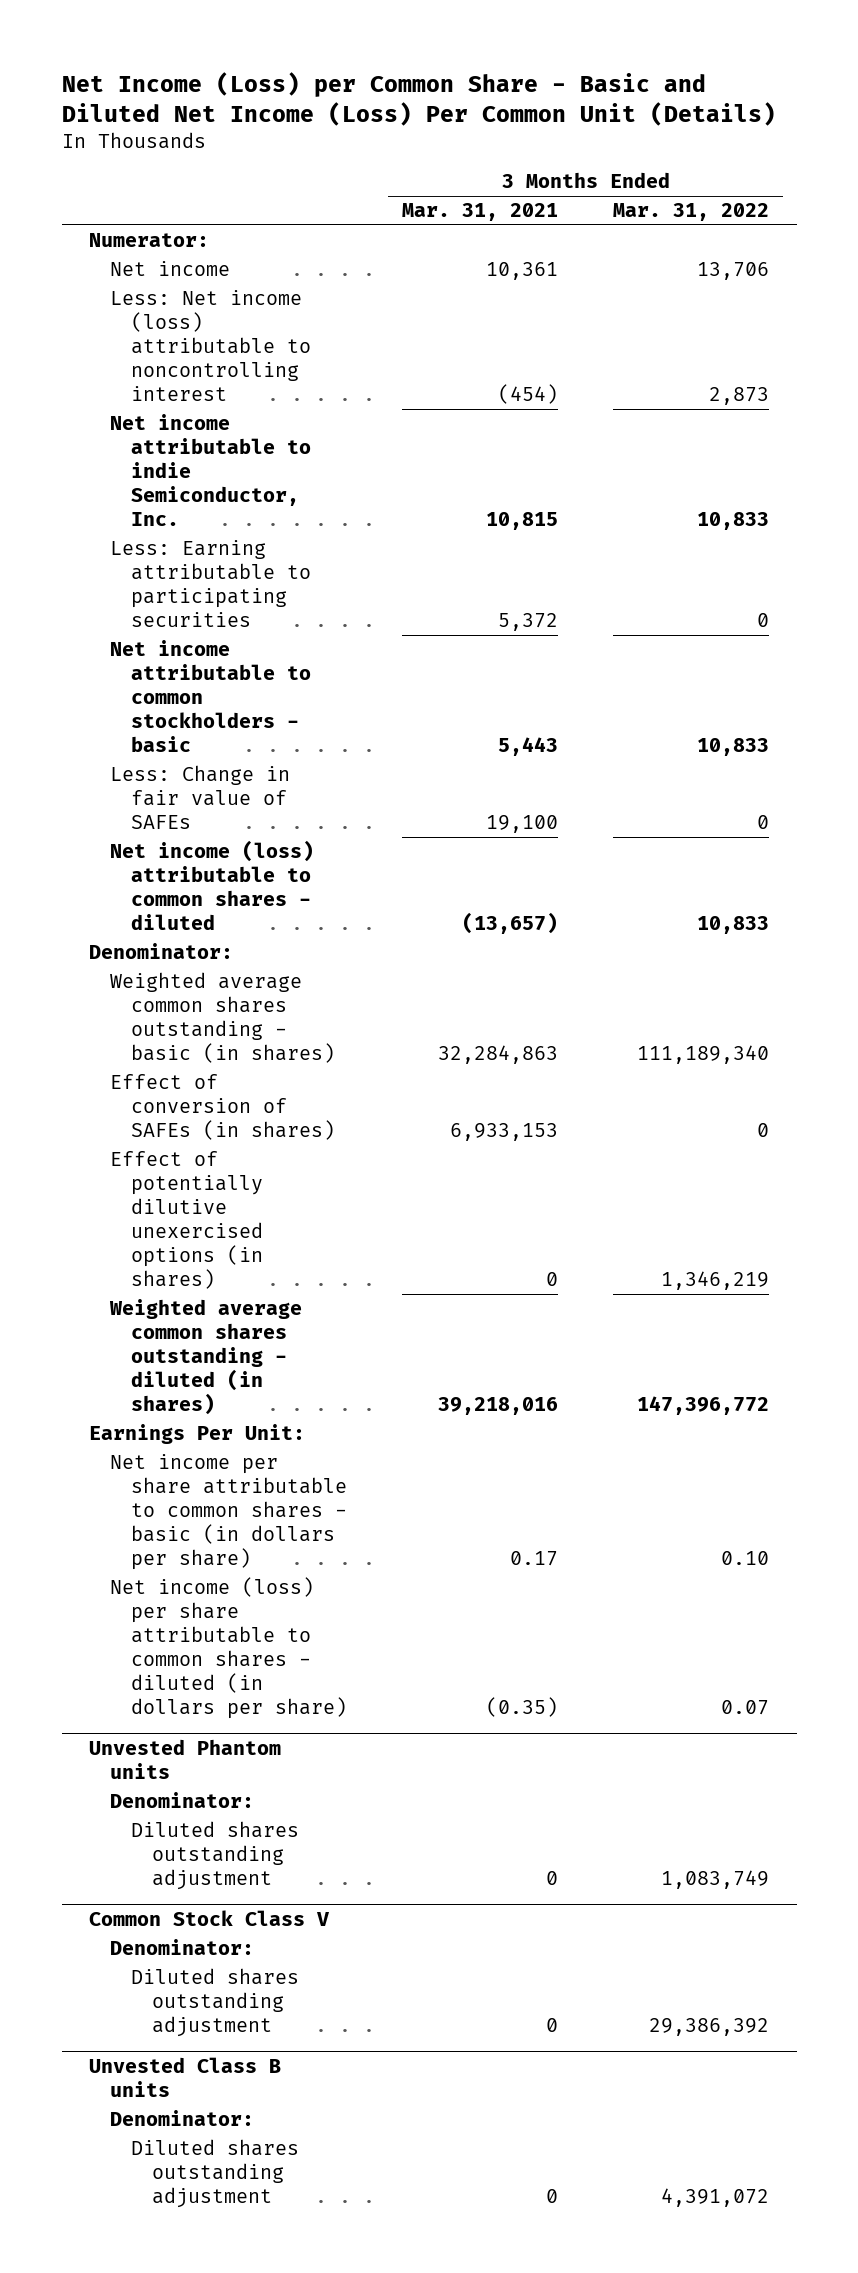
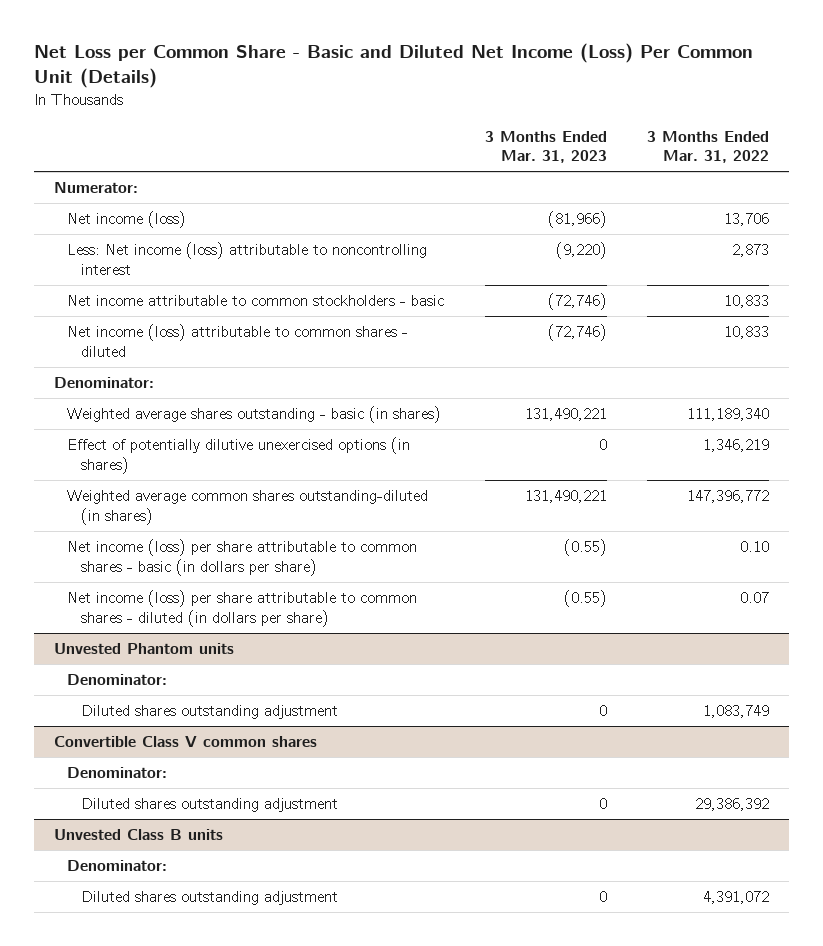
[61,71,776,126] Net Income (Loss) per Common Share - Basic and Diluted Net Income (Loss) Per Common Unit (Details) -> [33,43,753,89] Net Loss per Common Share - Basic and Diluted Net Income (Loss) Per Common Unit (Details)
[402,203,559,222] Mar. 31, 2021 -> none
none -> [484,130,607,164] 3 Months Ended Mar. 31, 2023
[110,261,231,277] Net income -> [67,211,187,229] Net income (loss)
[110,414,312,527] Net income attributable to indie Semiconductor, Inc. -> none
[110,540,312,628] Less: Earning attributable to participating securities -> none
[110,765,291,830] Less: Change in fair value of SAFEs -> none
[110,1074,336,1141] Effect of conversion of SAFEs (in shares) -> none
[110,972,336,1064] Weighted average common shares outstanding - basic (in shares) -> [67,406,442,424] Weighted average shares outstanding - basic (in shares)
[88,1424,305,1445] Earnings Per Unit: -> none
[109,1299,303,1416] Weighted average common shares outstanding - diluted (in shares) -> [67,490,429,525] Weighted average common shares outstanding-diluted (in shares)
[110,1454,348,1571] Net income per share attributable to common shares - basic (in dollars per share) -> [67,539,418,576] Net income (loss) per share attributable to common shares - basic (in dollars per share)
[88,1910,330,1927] Common Stock Class V -> [53,736,317,748] Convertible Class V common shares

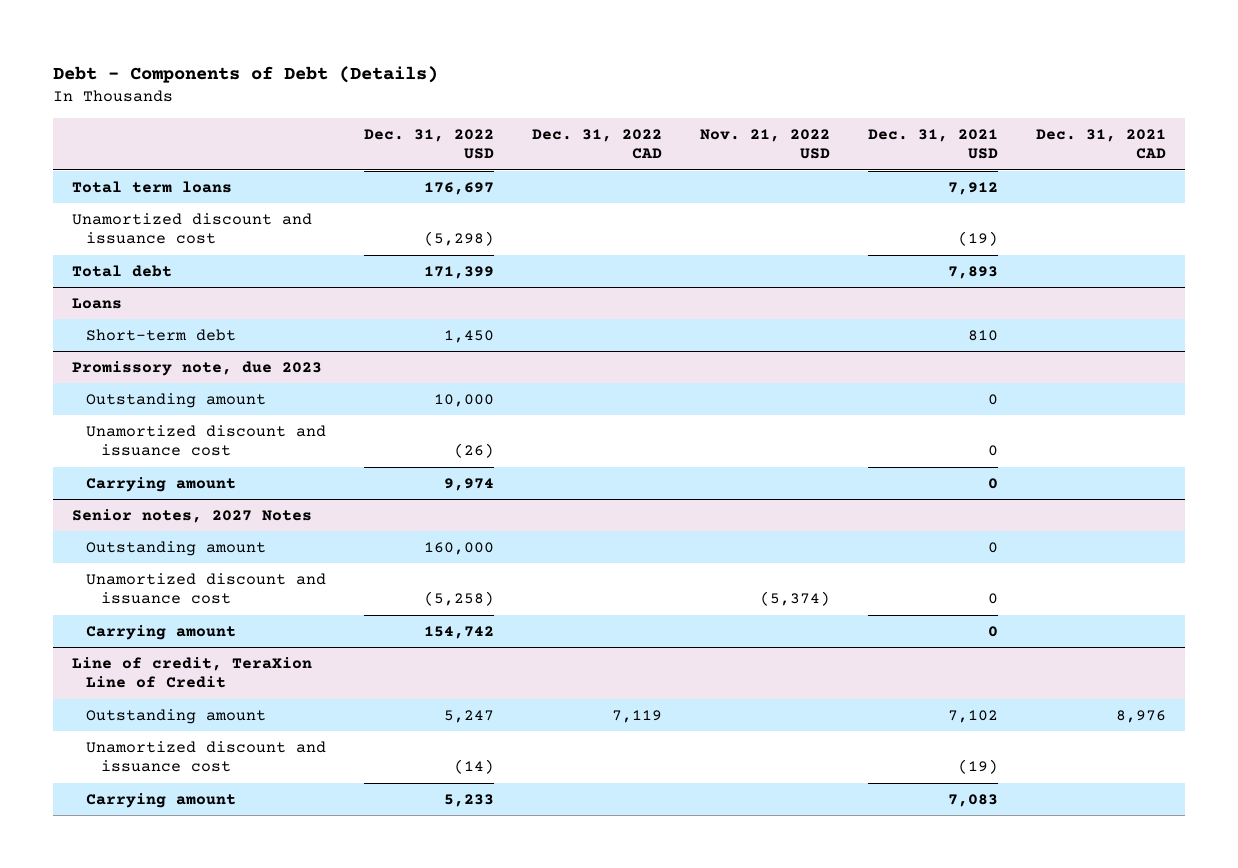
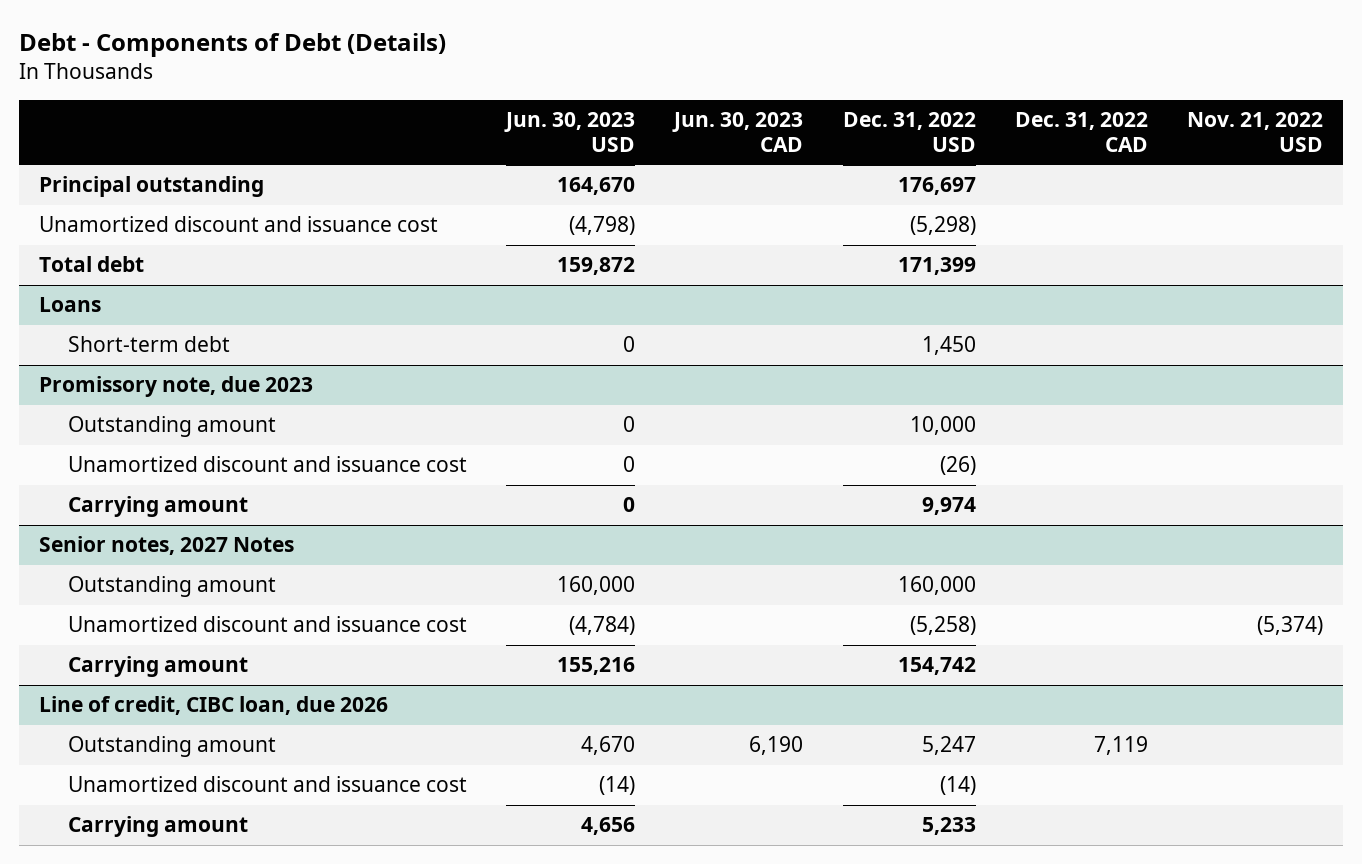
[868,128,999,160] Dec. 31, 2021 USD -> none
[1036,128,1167,160] Dec. 31, 2021 CAD -> none
none -> [504,112,636,152] Jun. 30, 2023 USD
none -> [672,112,804,152] Jun. 30, 2023 CAD
[72,180,233,193] Total term loans -> [38,176,264,198] Principal outstanding
[72,656,313,689] Line of credit, TeraXion Line of Credit -> none
none -> [38,696,388,716] Line of credit, CIBC loan, due 2026

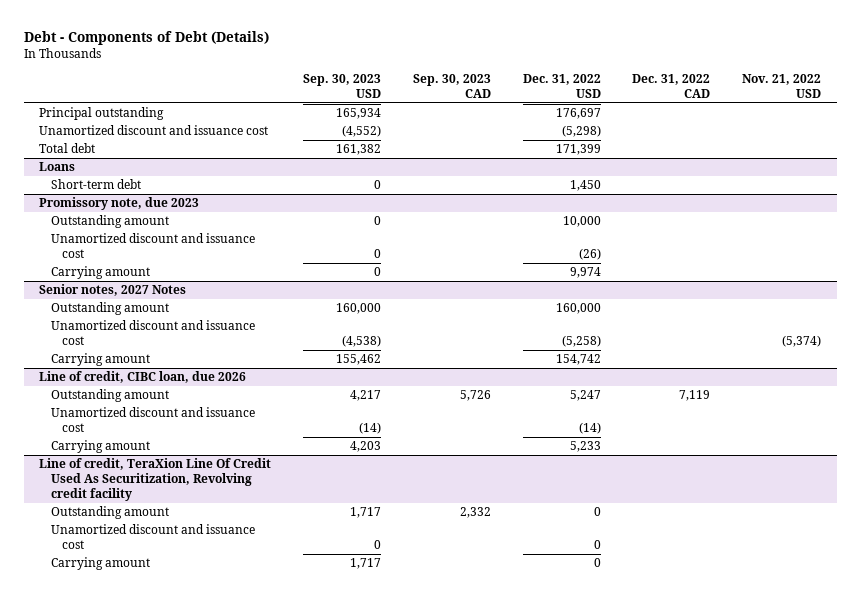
[504,112,636,152] Jun. 30, 2023 USD -> none
[672,112,804,152] Jun. 30, 2023 CAD -> none
none -> [303,73,382,98] Sep. 30, 2023 USD
none -> [412,73,491,98] Sep. 30, 2023 CAD
none -> [39,458,272,502] Line of credit, TeraXion Line Of Credit Used As Securitization, Revolving credit facility
none -> [50,506,169,520] Outstanding amount
none -> [50,524,255,550] Unamortized discount and issuance cost
none -> [50,557,150,571] Carrying amount

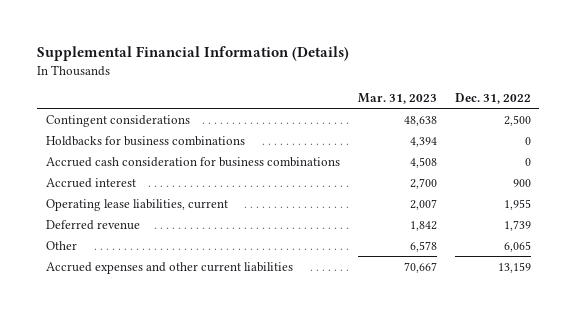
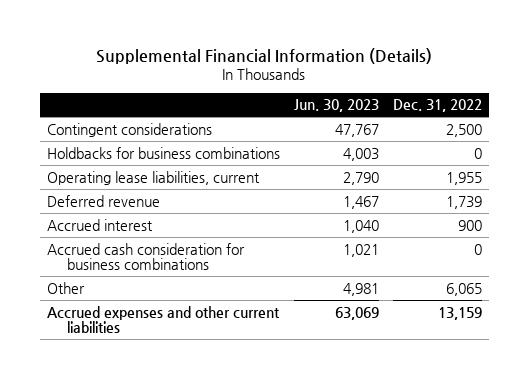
[357,93,437,105] Mar. 31, 2023 -> none
none -> [293,99,379,113] Jun. 30, 2023
[45,177,136,188] Accrued interest -> [46,218,153,231] Accrued interest
[45,156,340,167] Accrued cash consideration for business combinations -> [46,242,245,271] Accrued cash consideration for business combinations

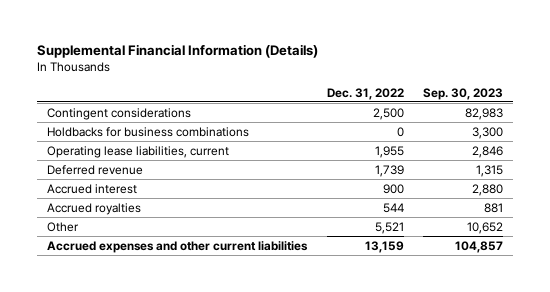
[293,99,379,113] Jun. 30, 2023 -> none
none -> [423,87,504,100] Sep. 30, 2023
[46,242,245,271] Accrued cash consideration for business combinations -> none
none -> [46,202,141,215] Accrued royalties
[445,282,482,296] 6,065 -> [374,221,404,234] 5,521

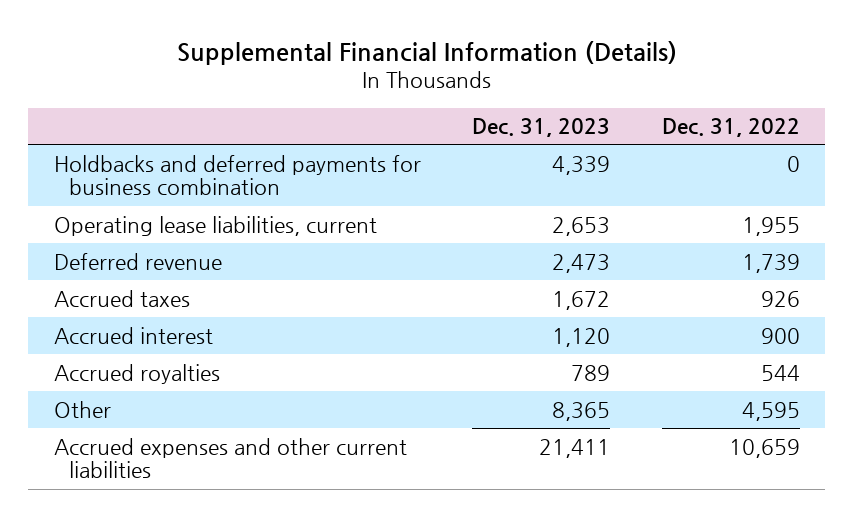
[423,87,504,100] Sep. 30, 2023 -> none
none -> [472,118,611,138] Dec. 31, 2023
[46,107,191,120] Contingent considerations -> none
[46,126,249,137] Holdbacks for business combinations -> [53,154,421,196] Holdbacks and deferred payments for business combination
none -> [53,289,190,307] Accrued taxes
[374,221,404,234] 5,521 -> [741,401,800,421] 4,595
[364,240,404,253] 13,159 -> [728,438,800,458] 10,659

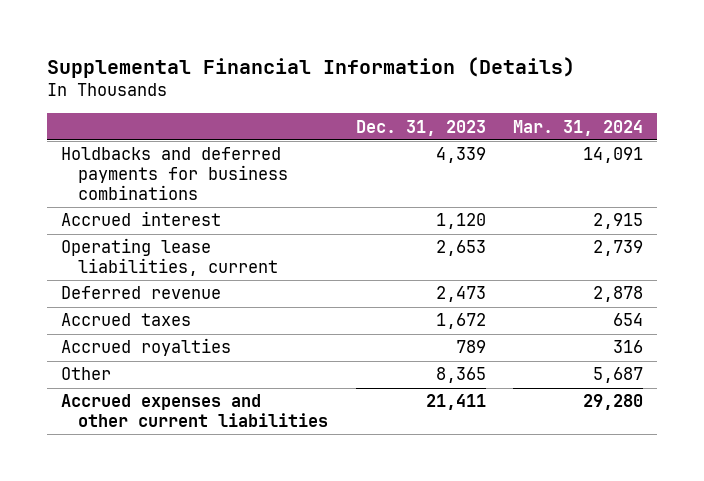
[661,118,800,138] Dec. 31, 2022 -> none
none -> [513,119,644,136] Mar. 31, 2024
[53,154,421,196] Holdbacks and deferred payments for business combination -> [61,147,289,201] Holdbacks and deferred payments for business combinations
[53,326,213,344] Accrued interest -> [61,211,222,227] Accrued interest

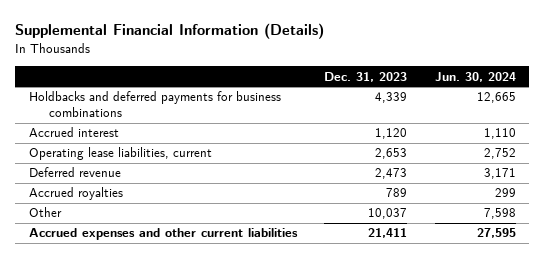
[513,119,644,136] Mar. 31, 2024 -> none
none -> [434,71,516,82] Jun. 30, 2024
[61,313,192,327] Accrued taxes -> none
[435,367,486,384] 8,365 -> [368,208,408,220] 10,037

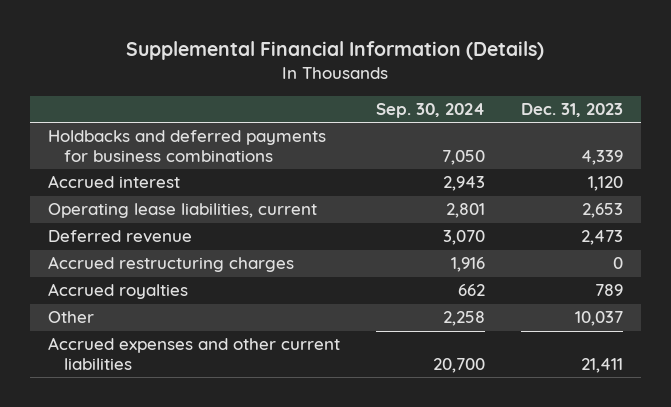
[434,71,516,82] Jun. 30, 2024 -> none
none -> [375,102,485,118] Sep. 30, 2024
none -> [48,256,295,273] Accrued restructuring charges

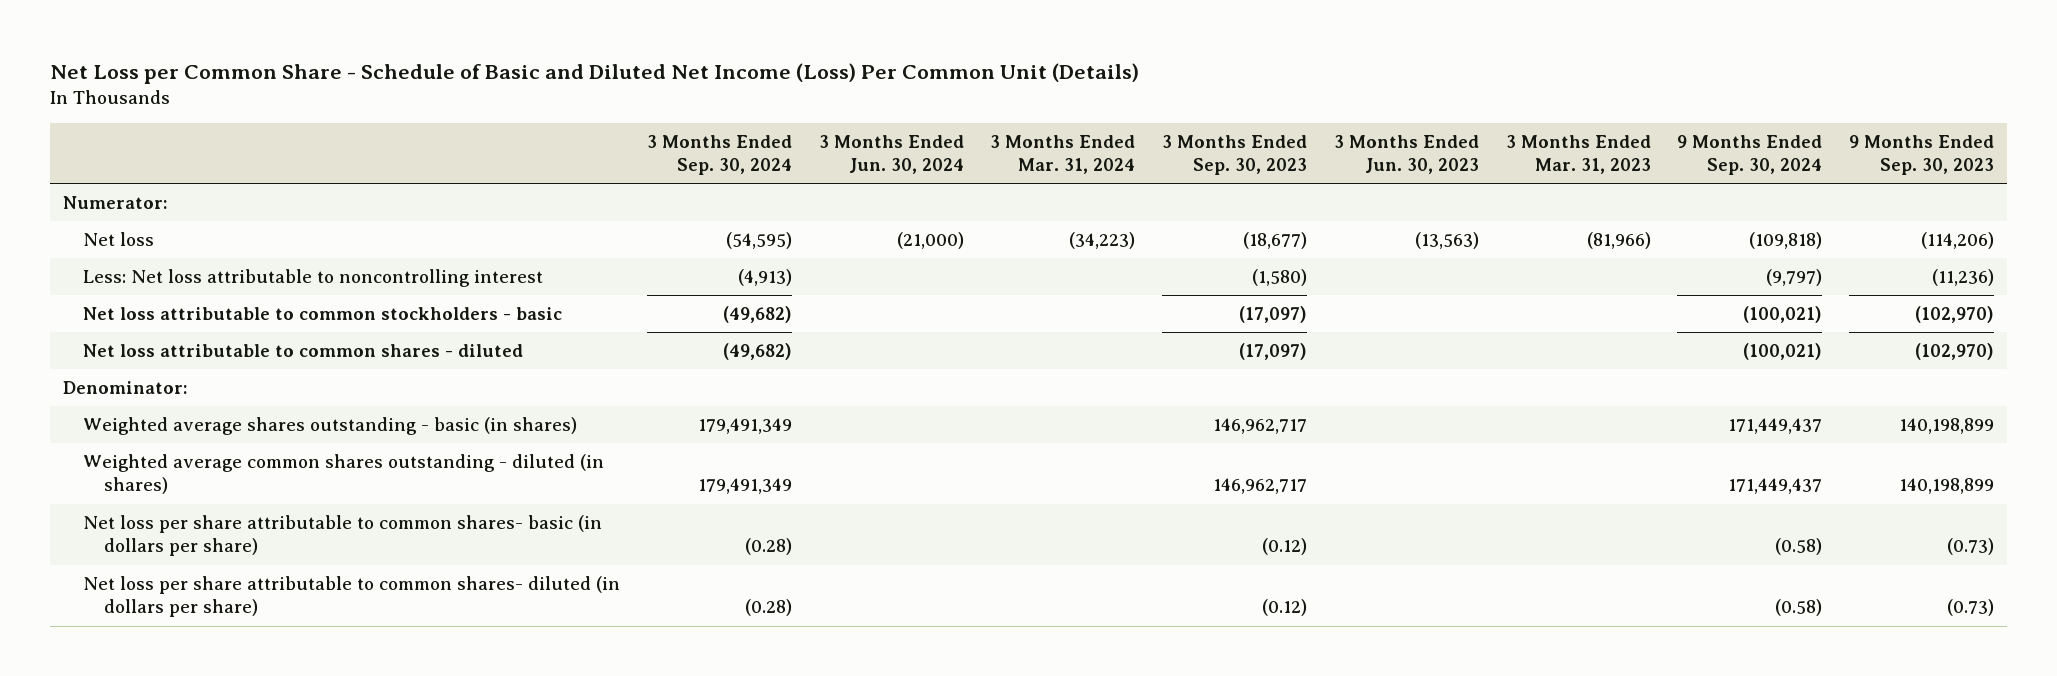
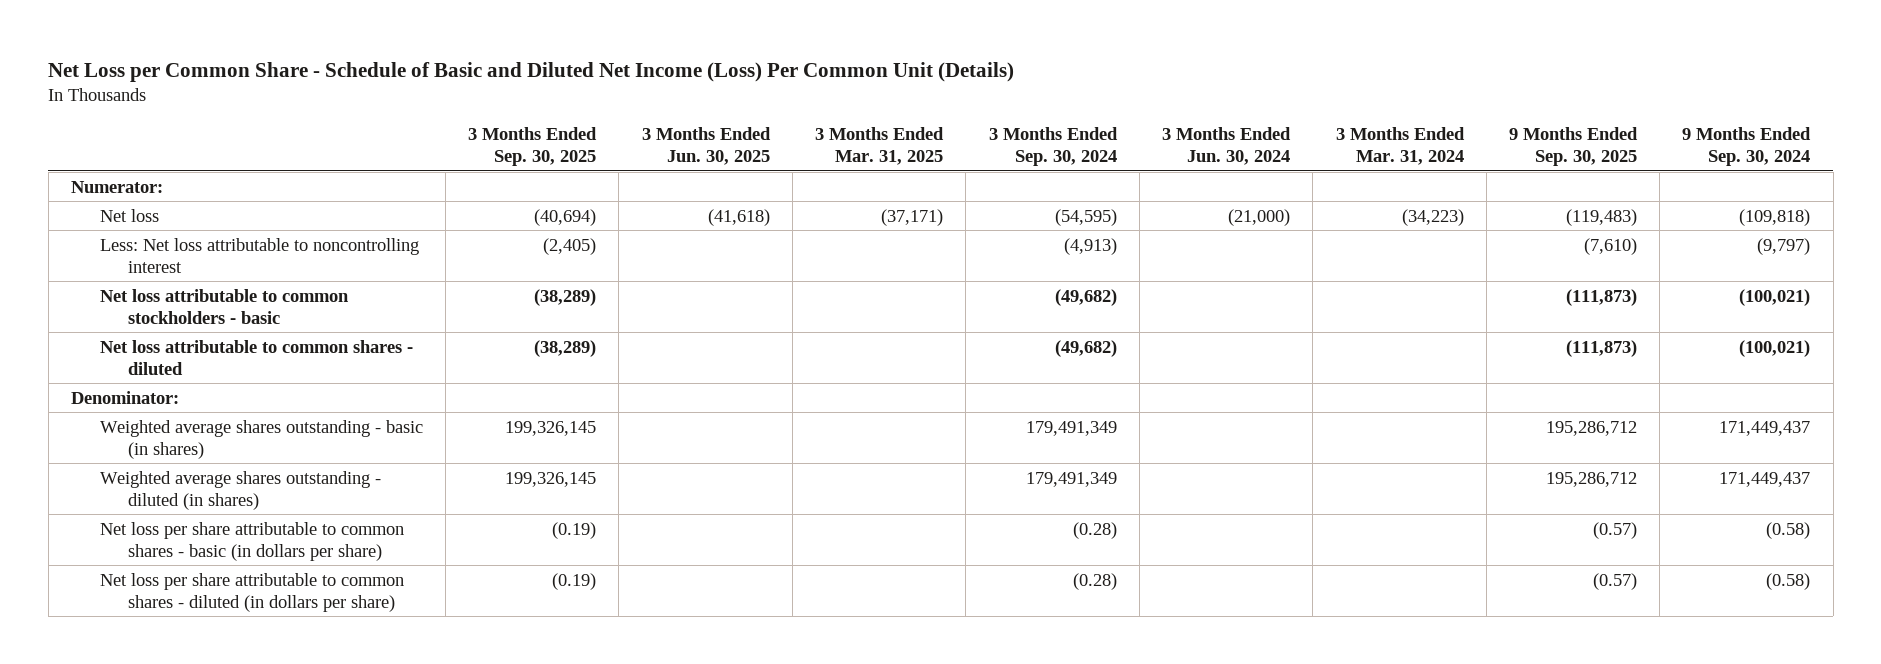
[1162,134,1308,176] 3 Months Ended Sep. 30, 2023 -> none
[1333,134,1479,175] 3 Months Ended Jun. 30, 2023 -> none
[1505,134,1651,175] 3 Months Ended Mar. 31, 2023 -> none
[1848,134,1994,176] 9 Months Ended Sep. 30, 2023 -> none
none -> [468,127,598,167] 3 Months Ended Sep. 30, 2025
none -> [641,127,771,166] 3 Months Ended Jun. 30, 2025
none -> [815,127,945,166] 3 Months Ended Mar. 31, 2025
none -> [1508,127,1638,167] 9 Months Ended Sep. 30, 2025
[83,454,605,495] Weighted average common shares outstanding - diluted (in shares) -> [99,470,381,510] Weighted average shares outstanding - diluted (in shares)
[83,515,603,557] Net loss per share attributable to common shares- basic (in dollars per share) -> [99,521,404,561] Net loss per share attributable to common shares - basic (in dollars per share)
[83,576,621,618] Net loss per share attributable to common shares- diluted (in dollars per share) -> [99,572,404,612] Net loss per share attributable to common shares - diluted (in dollars per share)

